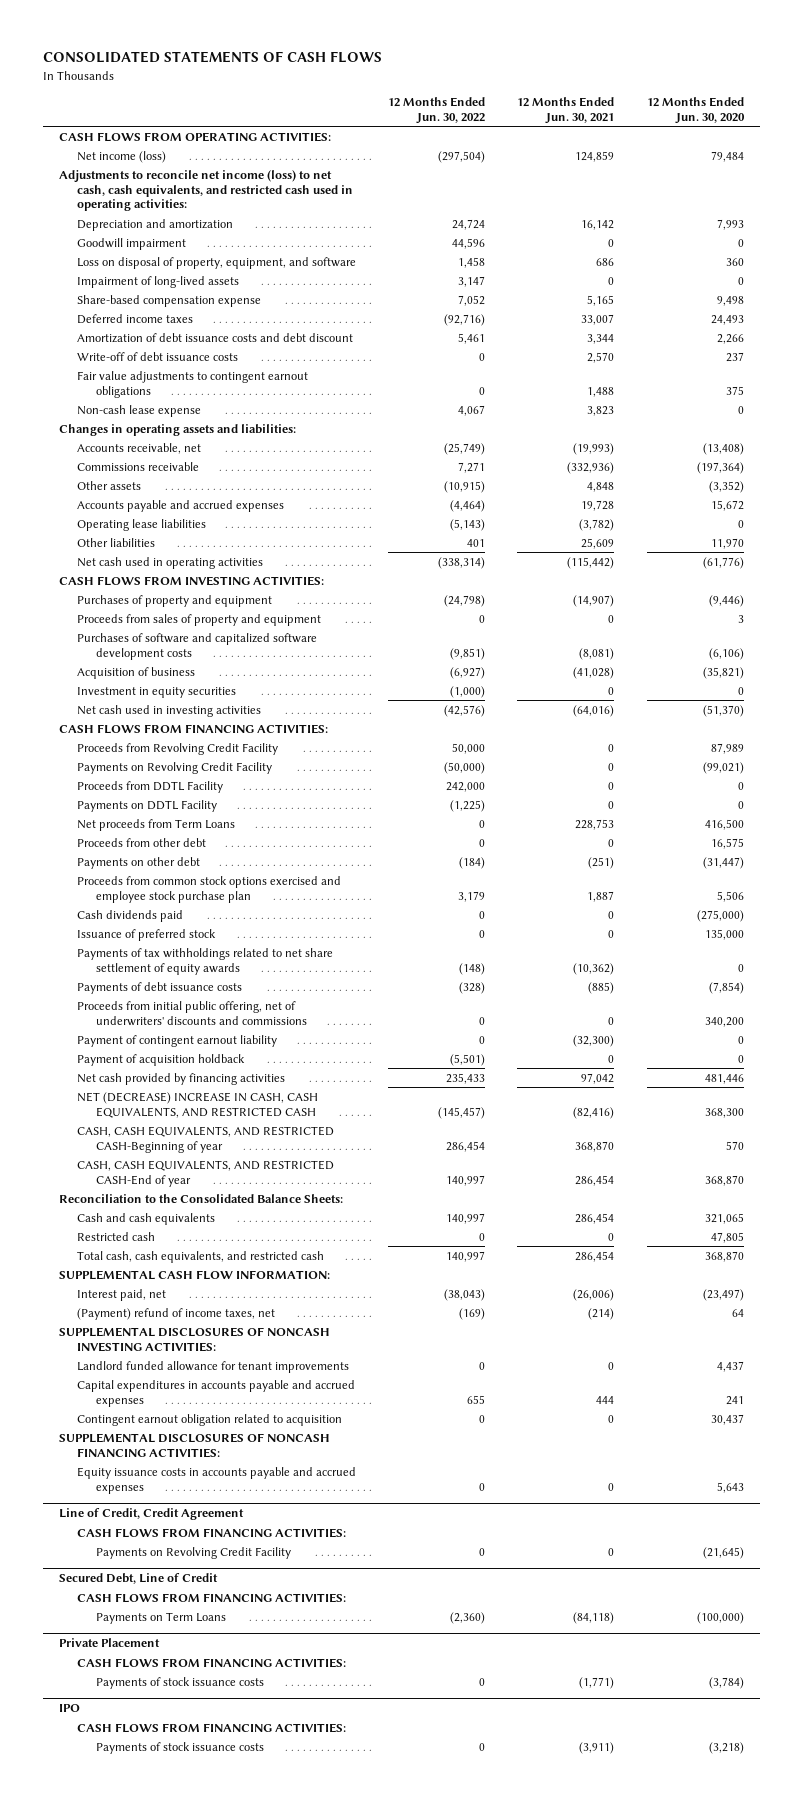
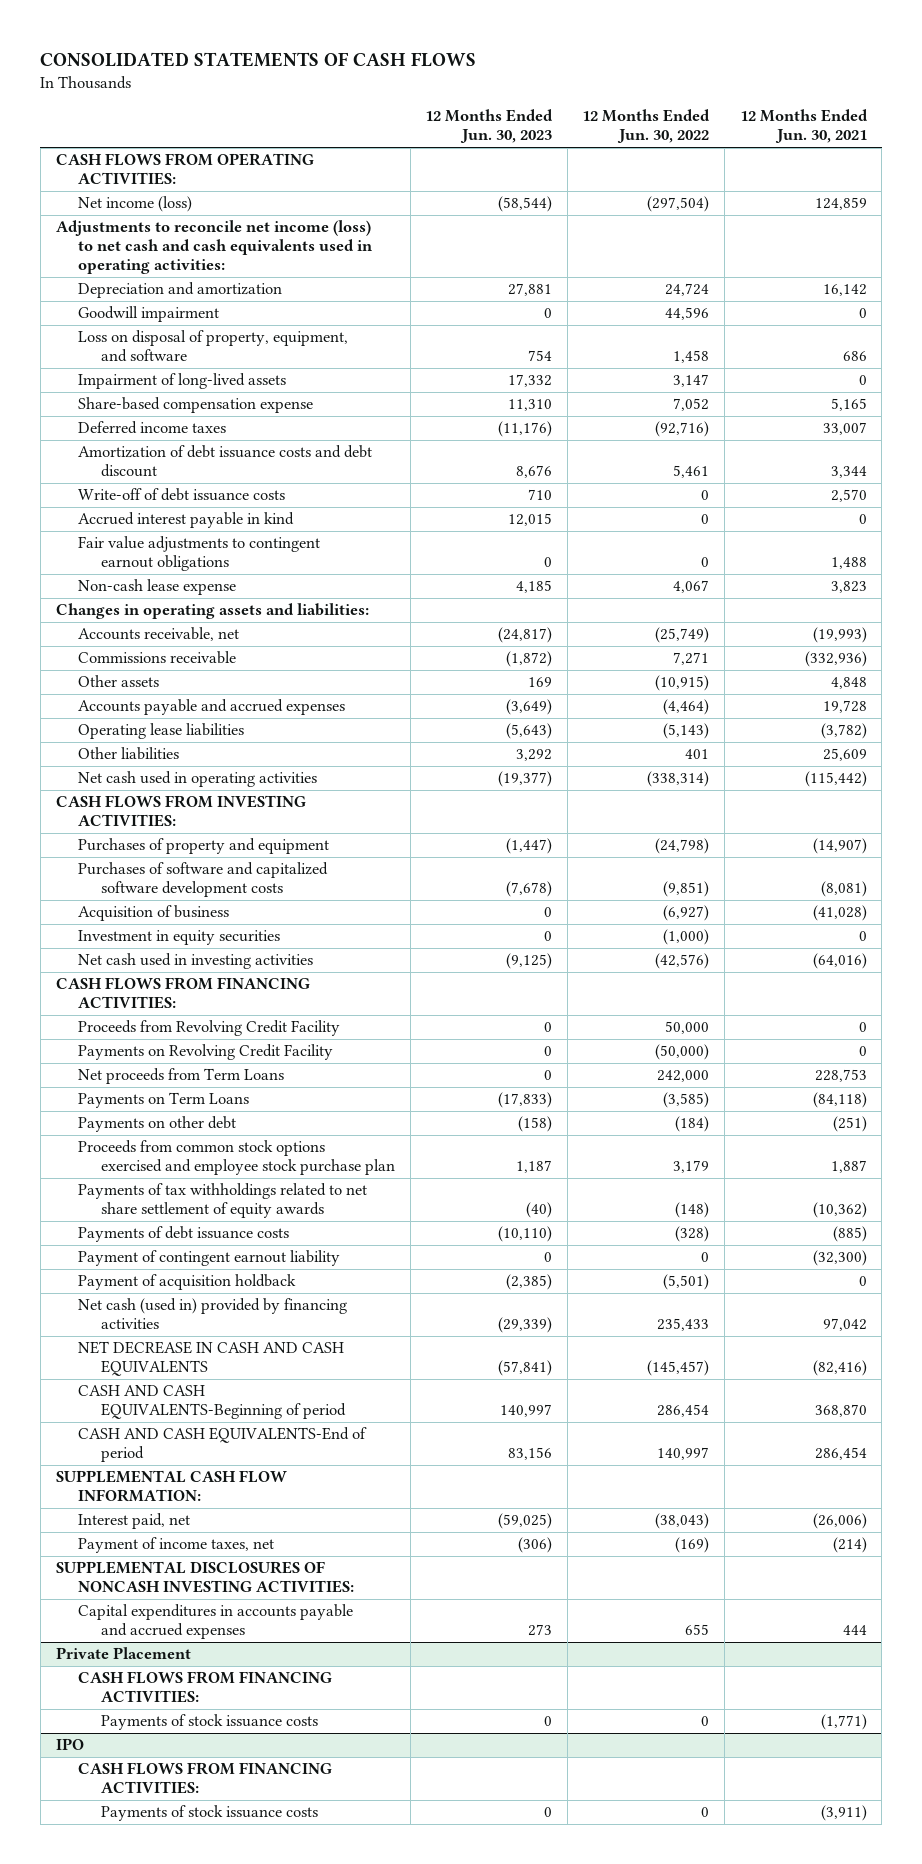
[646,97,745,124] 12 Months Ended Jun. 30, 2020 -> none
none -> [425,109,554,144] 12 Months Ended Jun. 30, 2023
[58,169,354,212] Adjustments to reconcile net income (loss) to net cash, cash equivalents, and restricted cash used in operating activities: -> [55,220,374,275] Adjustments to reconcile net income (loss) to net cash and cash equivalents used in operating activities:
none -> [78,512,295,529] Accrued interest payable in kind
[77,613,322,626] Proceeds from sales of property and equipment -> none
[77,780,224,793] Proceeds from DDTL Facility -> none
[77,799,218,812] Payments on DDTL Facility -> none
[77,837,207,847] Proceeds from other debt -> none
[479,819,486,828] 0 -> [657,1070,710,1083] 242,000
none -> [78,1092,250,1109] Payments on Term Loans
[77,909,184,922] Cash dividends paid -> none
[77,928,217,941] Issuance of preferred stock -> none
[77,1000,307,1026] Proceeds from initial public offering, net of underwriters' discounts and commissions -> none
[58,1193,343,1203] Reconciliation to the Consolidated Balance Sheets: -> none
[77,1212,216,1225] Cash and cash equivalents -> none
[77,1231,156,1241] Restricted cash -> none
[77,1250,325,1263] Total cash, cash equivalents, and restricted cash -> none
[77,1072,286,1085] Net cash provided by financing activities -> [78,1298,348,1330] Net cash (used in) provided by financing activities
[77,1091,319,1118] NET (DECREASE) INCREASE IN CASH, CASH EQUIVALENTS, AND RESTRICTED CASH -> [78,1341,345,1377] NET DECREASE IN CASH AND CASH EQUIVALENTS
[77,1125,335,1153] CASH, CASH EQUIVALENTS, AND RESTRICTED CASH-Beginning of year -> [78,1385,346,1420] CASH AND CASH EQUIVALENTS-Beginning of period
[77,1159,335,1187] CASH, CASH EQUIVALENTS, AND RESTRICTED CASH-End of year -> [78,1427,368,1463] CASH AND CASH EQUIVALENTS-End of period
[77,1307,276,1320] (Payment) refund of income taxes, net -> [78,1537,275,1554] Payment of income taxes, net
[77,1360,350,1373] Landlord funded allowance for tenant improvements -> none
[77,1413,343,1426] Contingent earnout obligation related to acquisition -> none
[58,1432,330,1458] SUPPLEMENTAL DISCLOSURES OF NONCASH FINANCING ACTIVITIES: -> none
[77,1466,357,1494] Equity issuance costs in accounts payable and accrued expenses -> none
[58,1508,244,1521] Line of Credit, Credit Agreement -> none
[77,1527,347,1538] CASH FLOWS FROM FINANCING ACTIVITIES: -> none
[95,1546,291,1559] Payments on Revolving Credit Facility -> none
[58,1573,218,1585] Secured Debt, Line of Credit -> none
[77,1592,347,1603] CASH FLOWS FROM FINANCING ACTIVITIES: -> none
[95,1611,226,1624] Payments on Term Loans -> none

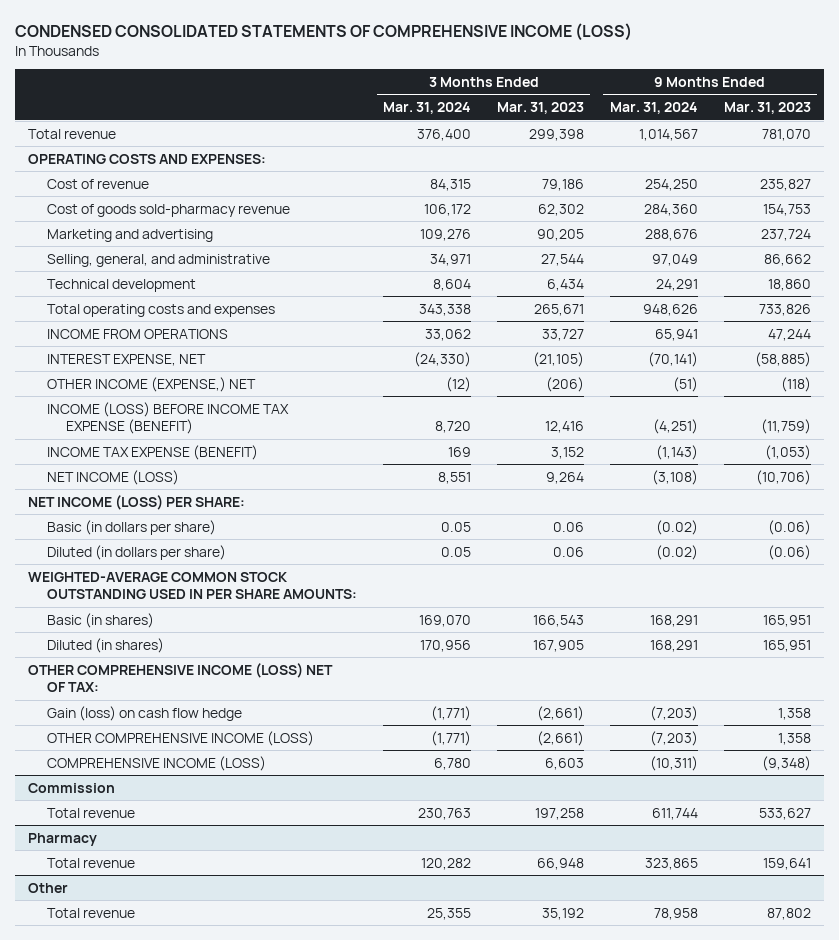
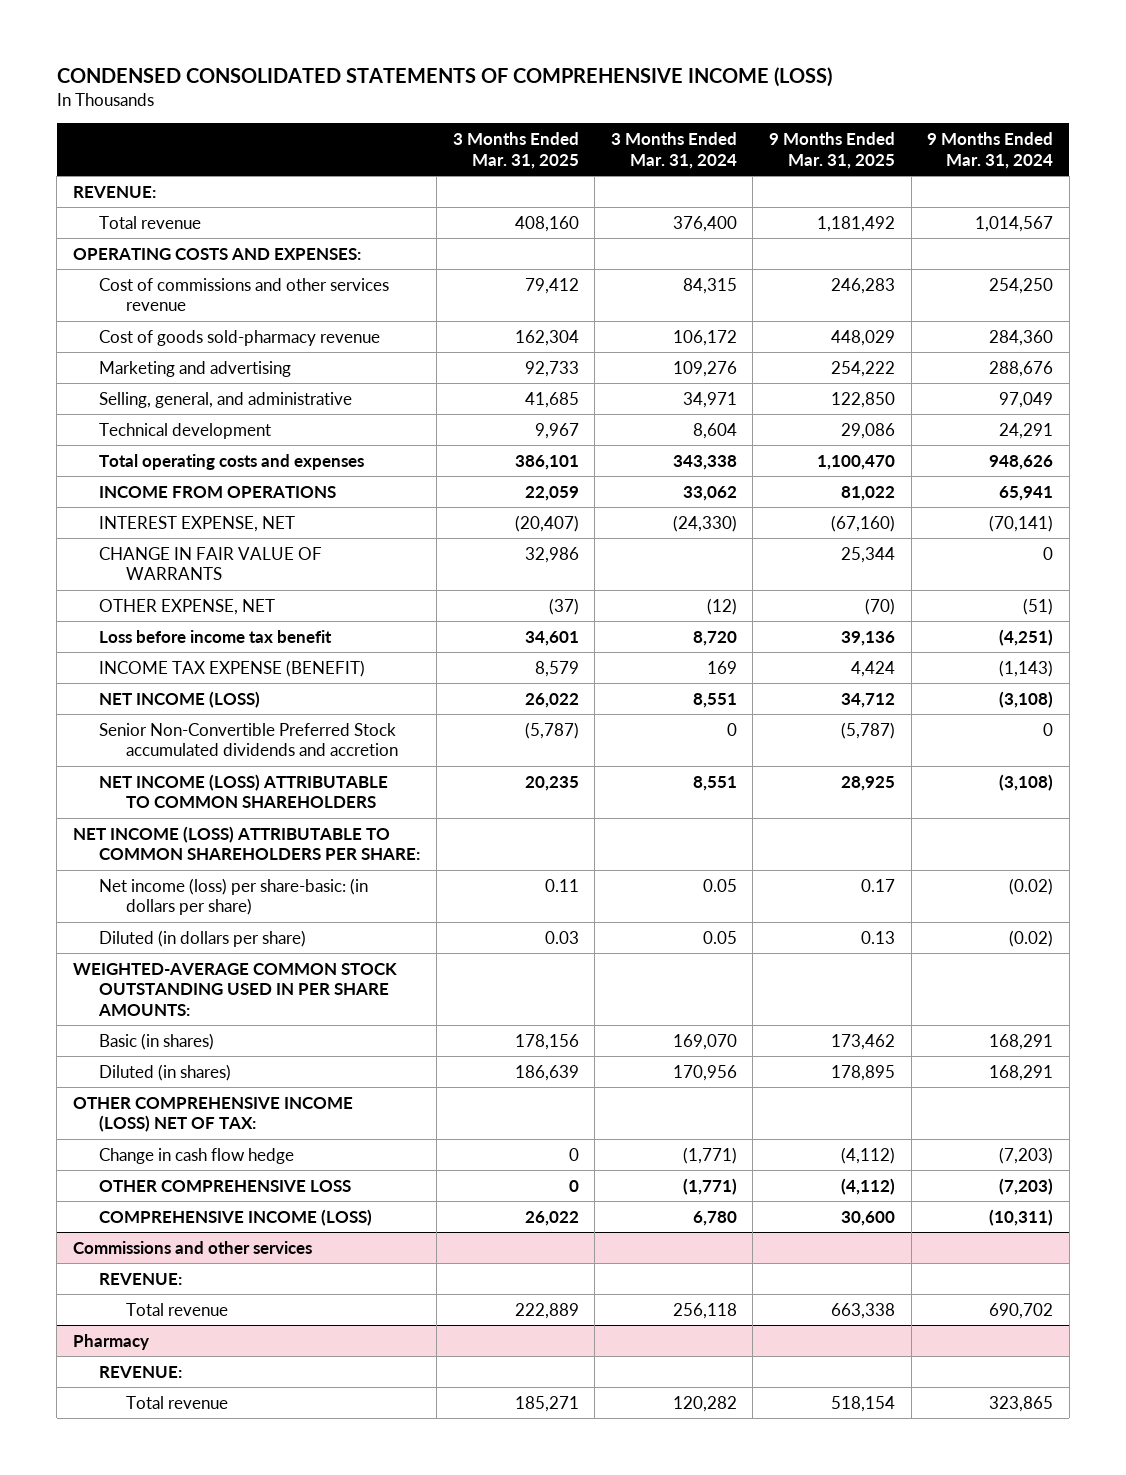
[496,102,584,115] Mar. 31, 2023 -> none
[723,102,811,115] Mar. 31, 2023 -> none
none -> [452,132,579,169] 3 Months Ended Mar. 31, 2025
none -> [768,132,895,169] 9 Months Ended Mar. 31, 2025
none -> [72,185,156,198] REVENUE:
[47,178,150,189] Cost of revenue -> [99,277,390,312] Cost of commissions and other services revenue
none -> [99,546,323,581] CHANGE IN FAIR VALUE OF WARRANTS
[47,376,257,392] OTHER INCOME (EXPENSE,) NET -> [99,598,276,615] OTHER EXPENSE, NET
[47,401,290,435] INCOME (LOSS) BEFORE INCOME TAX EXPENSE (BENEFIT) -> [99,629,333,643] Loss before income tax benefit
none -> [99,722,399,757] Senior Non-Convertible Preferred Stock accumulated dividends and accretion
none -> [99,773,389,809] NET INCOME (LOSS) ATTRIBUTABLE TO COMMON SHAREHOLDERS
[28,494,246,510] NET INCOME (LOSS) PER SHARE: -> [72,825,421,861] NET INCOME (LOSS) ATTRIBUTABLE TO COMMON SHAREHOLDERS PER SHARE:
[47,519,217,535] Basic (in dollars per share) -> [99,877,369,916] Net income (loss) per share-basic: (in dollars per share)
[47,705,243,721] Gain (loss) on cash flow hedge -> [99,1147,295,1164] Change in cash flow hedge
[47,730,315,746] OTHER COMPREHENSIVE INCOME (LOSS) -> [99,1179,352,1192] OTHER COMPREHENSIVE LOSS
[28,782,116,793] Commission -> [72,1240,312,1254] Commissions and other services
none -> [99,1272,183,1285] REVENUE:
[418,807,472,820] 230,763 -> [672,1302,737,1319] 256,118
[651,807,698,820] 611,744 -> [989,1302,1054,1319] 690,702
none -> [99,1365,183,1378] REVENUE:
[28,882,69,893] Other -> none
[47,907,136,918] Total revenue -> none

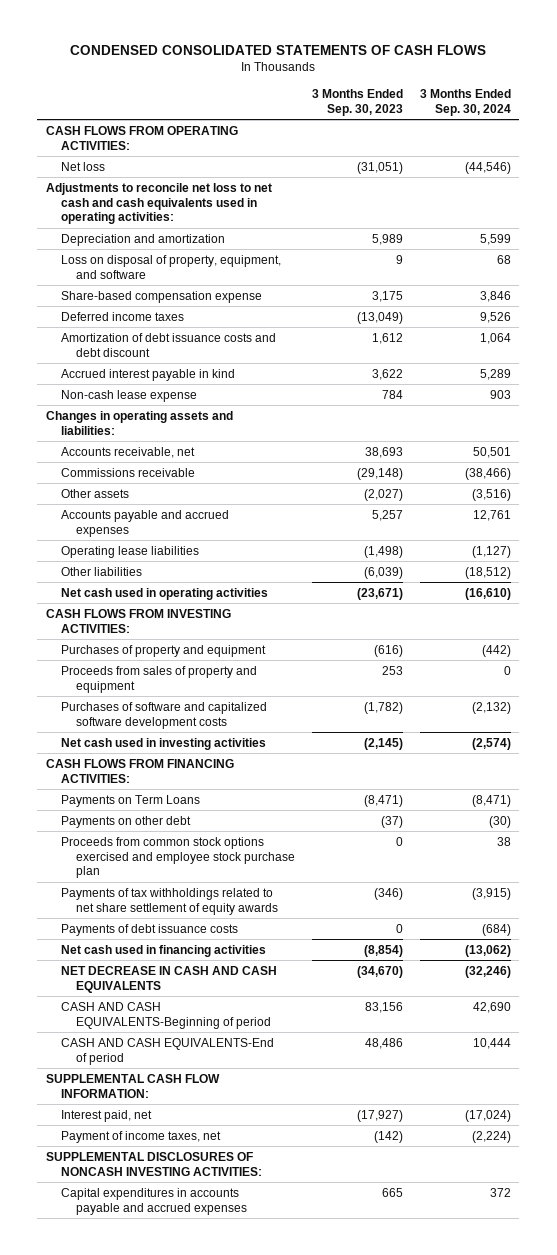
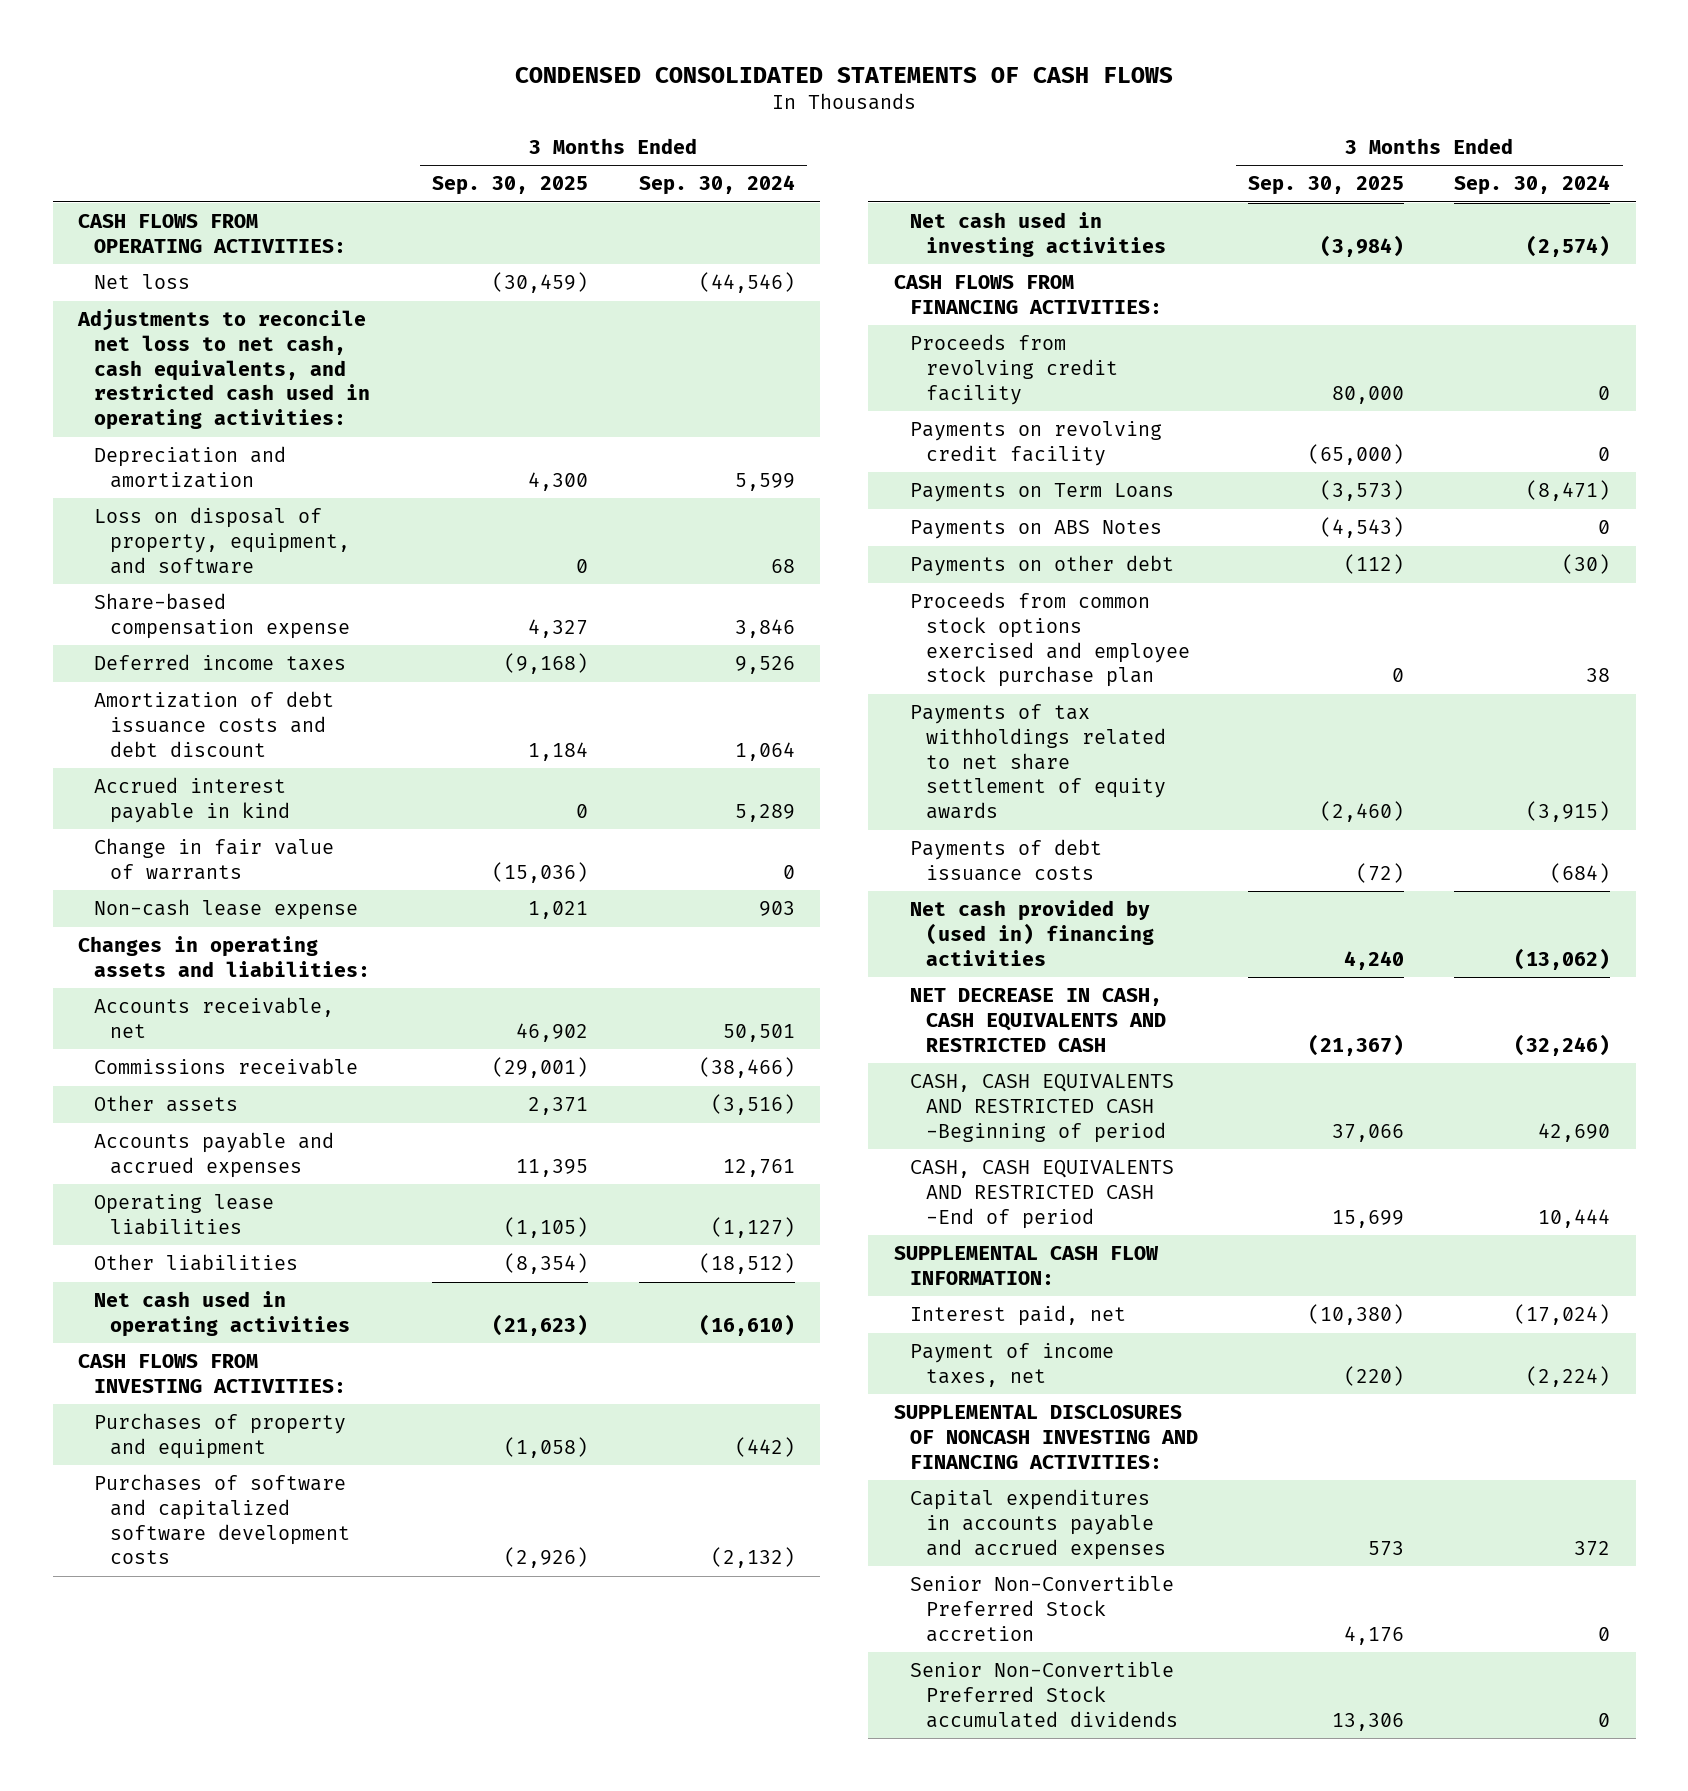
[312,89,404,116] 3 Months Ended Sep. 30, 2023 -> none
none -> [432,176,589,196] Sep. 30, 2025
[45,182,272,225] Adjustments to reconcile net loss to net cash and cash equivalents used in operating activities: -> [76,309,370,431] Adjustments to reconcile net loss to net cash, cash equivalents, and restricted cash used in operating activities:
none -> [93,838,334,880] Change in fair value of warrants
[60,665,257,693] Proceeds from sales of property and equipment -> none
none -> [909,334,1119,405] Proceeds from revolving credit facility
none -> [909,421,1162,466] Payments on revolving credit facility
none -> [909,520,1162,540] Payments on ABS Notes
[60,944,266,957] Net cash used in financing activities -> [909,900,1155,966] Net cash provided by (used in) financing activities
[60,965,277,993] NET DECREASE IN CASH AND CASH EQUIVALENTS -> [909,988,1167,1052] NET DECREASE IN CASH, CASH EQUIVALENTS AND RESTRICTED CASH
[60,1001,272,1029] CASH AND CASH EQUIVALENTS-Beginning of period -> [909,1074,1174,1143] CASH, CASH EQUIVALENTS AND RESTRICTED CASH -Beginning of period
[60,1037,274,1065] CASH AND CASH EQUIVALENTS-End of period -> [909,1160,1174,1229] CASH, CASH EQUIVALENTS AND RESTRICTED CASH -End of period
[45,1151,262,1176] SUPPLEMENTAL DISCLOSURES OF NONCASH INVESTING ACTIVITIES: -> [893,1405,1198,1469] SUPPLEMENTAL DISCLOSURES OF NONCASH INVESTING AND FINANCING ACTIVITIES:
none -> [909,1575,1174,1642] Senior Non-Convertible Preferred Stock accretion
none -> [909,1661,1179,1728] Senior Non-Convertible Preferred Stock accumulated dividends

